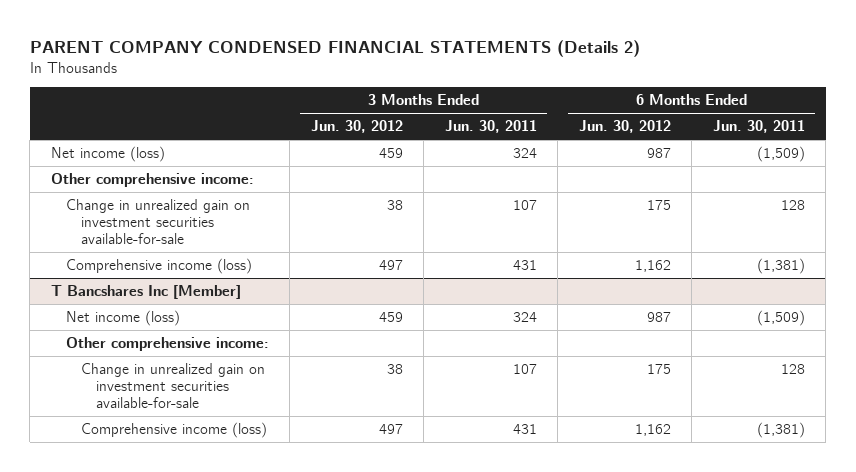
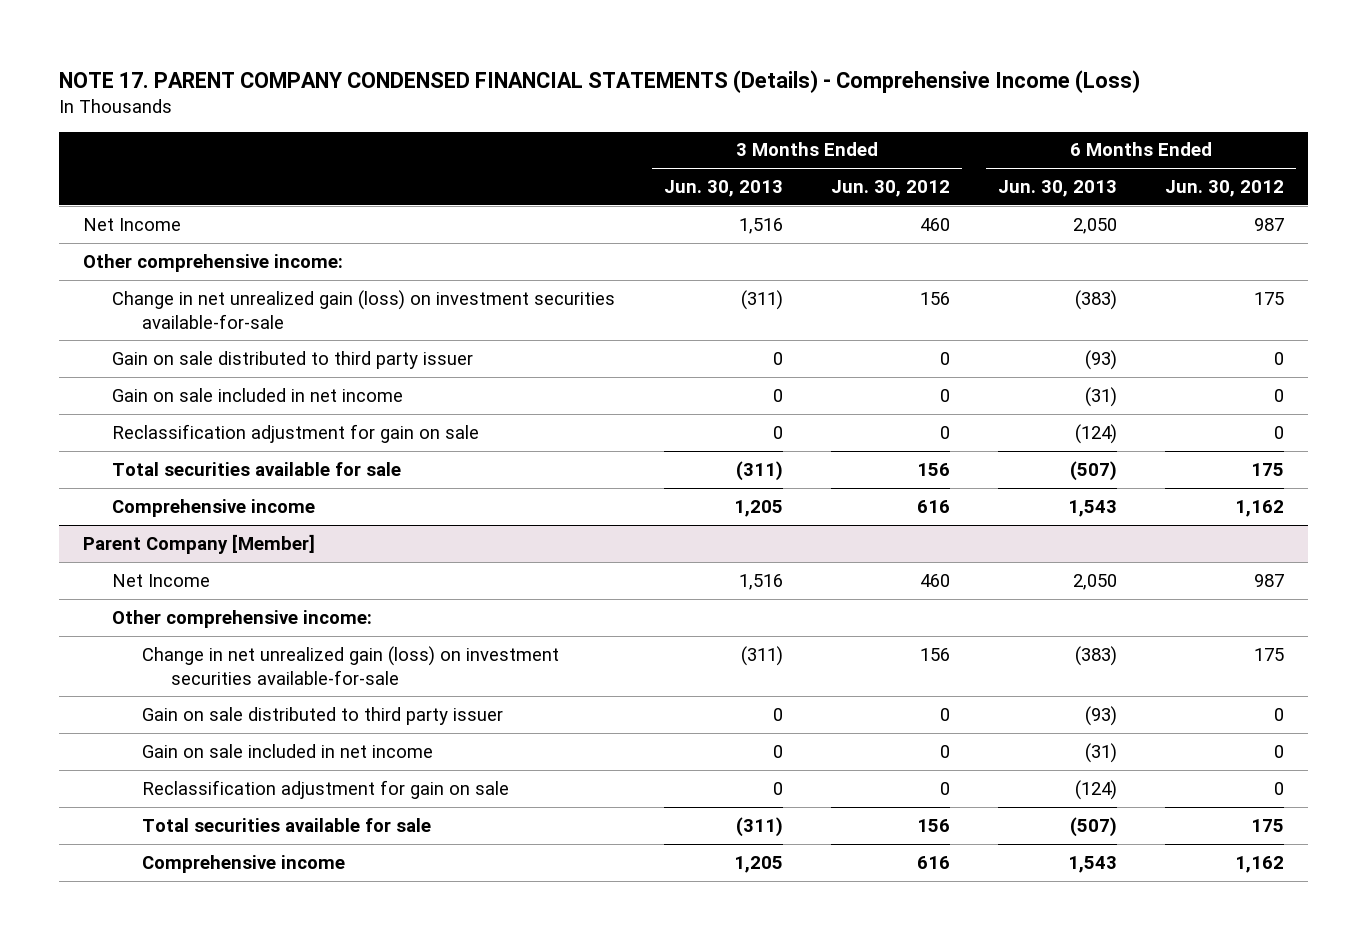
[29,39,640,57] PARENT COMPANY CONDENSED FINANCIAL STATEMENTS (Details 2) -> [59,69,1141,93] NOTE 17. PARENT COMPANY CONDENSED FINANCIAL STATEMENTS (Details) - Comprehensive Income (Loss)
[444,120,537,134] Jun. 30, 2011 -> none
[712,120,805,134] Jun. 30, 2011 -> none
none -> [663,179,783,197] Jun. 30, 2013
none -> [997,179,1117,197] Jun. 30, 2013
[50,146,165,163] Net income (loss) -> [83,217,182,231] Net Income
[378,148,403,159] 459 -> [919,217,950,231] 460
[50,285,241,300] T Bancshares Inc [Member] -> none
[65,199,250,245] Change in unrealized gain on investment securities available-for-sale -> [112,289,616,329] Change in net unrealized gain (loss) on investment securities available-for-sale
[386,200,403,211] 38 -> [919,291,950,305] 156
none -> [112,350,474,369] Gain on sale distributed to third party issuer
none -> [112,387,404,402] Gain on sale included in net income
none -> [112,423,480,443] Reclassification adjustment for gain on sale
none -> [112,461,402,476] Total securities available for sale
[65,258,252,275] Comprehensive income (loss) -> [112,498,316,517] Comprehensive income
[378,260,403,271] 497 -> [916,499,950,513] 616
none -> [83,533,316,554] Parent Company [Member]
[65,310,180,327] Net income (loss) -> [112,573,211,587] Net Income
[378,312,403,323] 459 -> [919,573,950,587] 460
[80,363,265,409] Change in unrealized gain on investment securities available-for-sale -> [141,645,559,685] Change in net unrealized gain (loss) on investment securities available-for-sale
[386,364,403,375] 38 -> [919,647,950,661] 156
none -> [141,706,503,725] Gain on sale distributed to third party issuer
none -> [141,743,433,758] Gain on sale included in net income
none -> [141,779,509,799] Reclassification adjustment for gain on sale
none -> [141,817,431,832] Total securities available for sale
[80,422,267,439] Comprehensive income (loss) -> [141,854,345,873] Comprehensive income
[378,424,403,435] 497 -> [916,855,950,869] 616

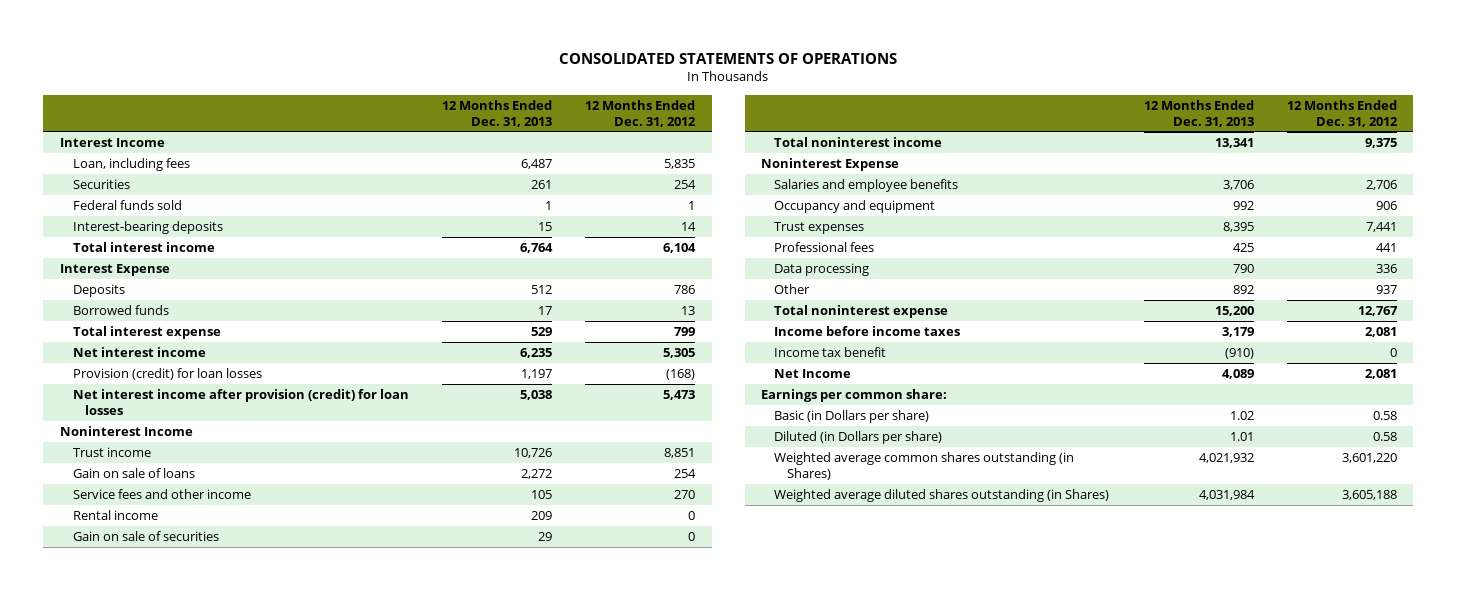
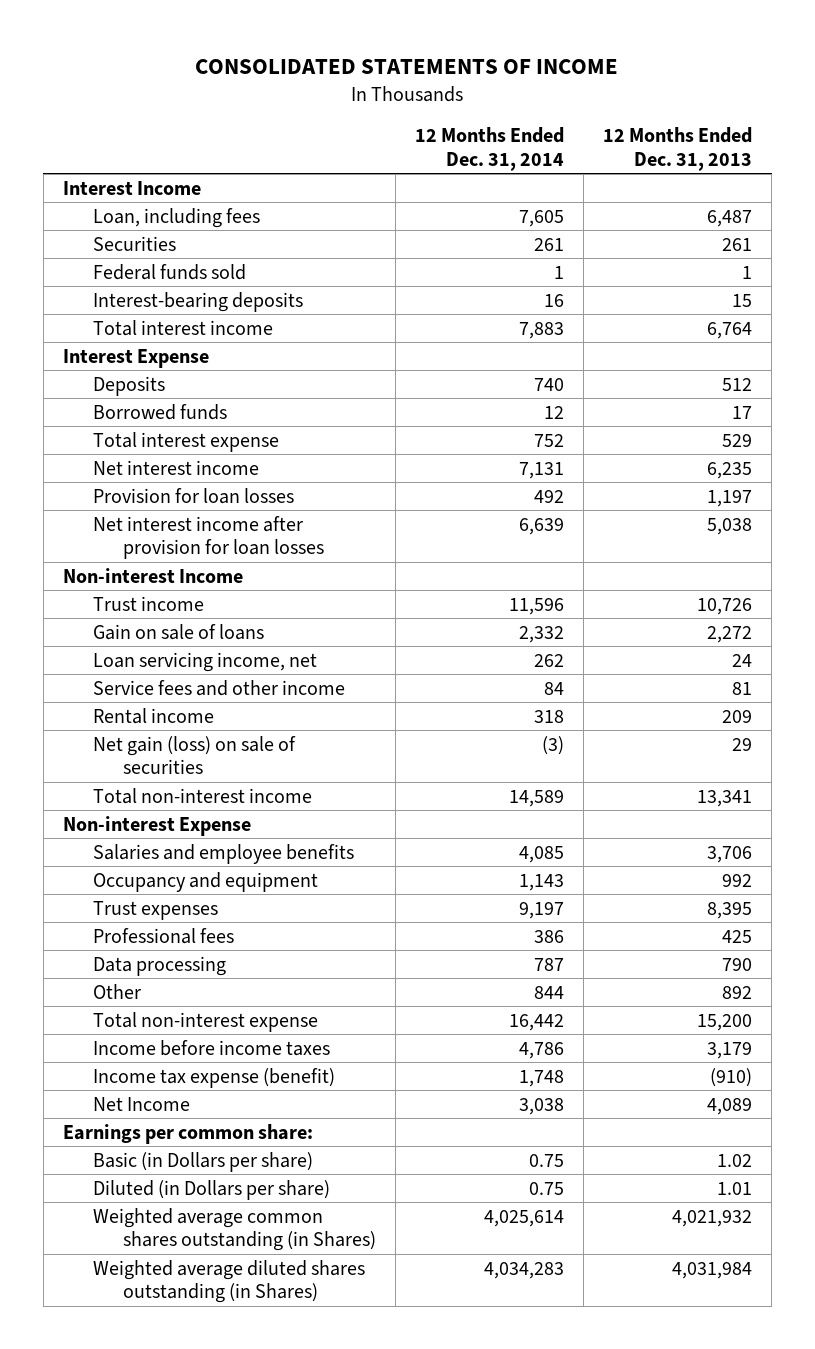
[559,52,898,64] CONSOLIDATED STATEMENTS OF OPERATIONS -> [195,59,619,75] CONSOLIDATED STATEMENTS OF INCOME
[585,99,697,127] 12 Months Ended Dec. 31, 2012 -> none
none -> [415,127,565,171] 12 Months Ended Dec. 31, 2014
[59,426,193,437] Noninterest Income -> none
[72,368,262,381] Provision (credit) for loan losses -> [92,487,294,504] Provision for loan losses
[72,389,409,415] Net interest income after provision (credit) for loan losses -> [92,515,325,560] Net interest income after provision for loan losses
none -> [62,567,243,583] Non-interest Income
none -> [92,651,317,672] Loan servicing income, net
[530,490,552,500] 105 -> [732,681,753,695] 81
[761,158,900,172] Noninterest Expense -> none
[72,531,219,542] Gain on sale of securities -> [92,735,296,775] Net gain (loss) on sale of securities
[774,137,943,148] Total noninterest income -> [92,787,312,804] Total non-interest income
none -> [62,815,251,836] Non-interest Expense
[774,305,949,319] Total noninterest expense -> [92,1011,318,1032] Total non-interest expense
[774,347,887,358] Income tax benefit -> [92,1067,335,1088] Income tax expense (benefit)

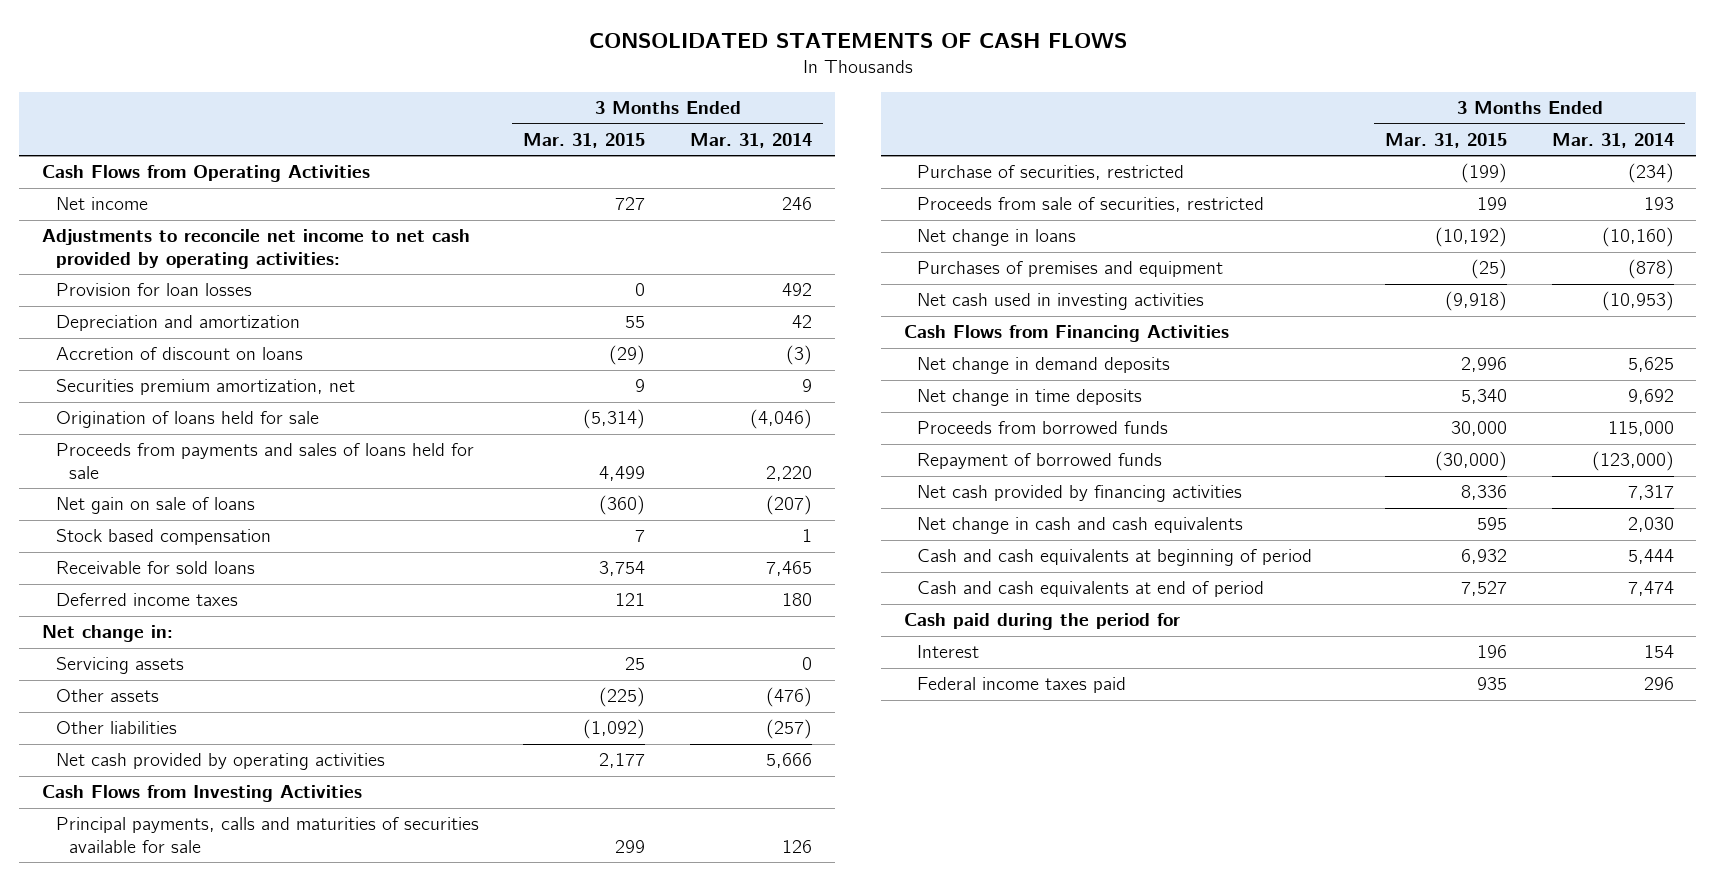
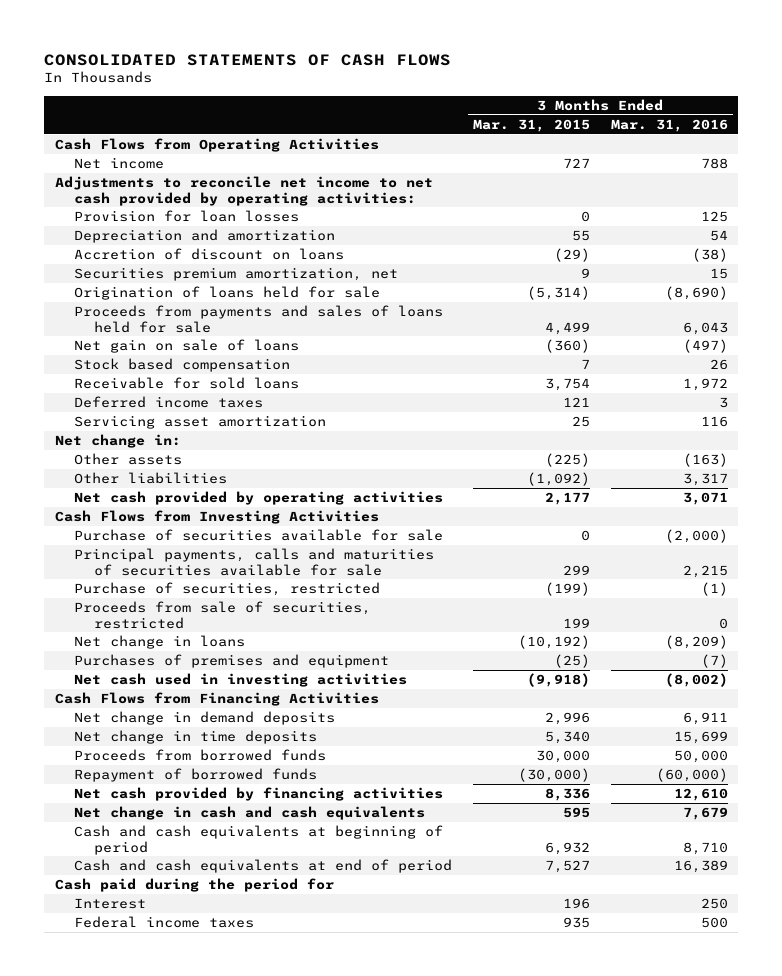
[690,132,813,148] Mar. 31, 2014 -> none
none -> [610,118,728,132] Mar. 31, 2016
none -> [74,415,327,430] Servicing asset amortization
[55,657,184,675] Servicing assets -> none
none -> [74,529,444,542] Purchase of securities available for sale
[917,677,1127,694] Federal income taxes paid -> [74,916,255,929] Federal income taxes

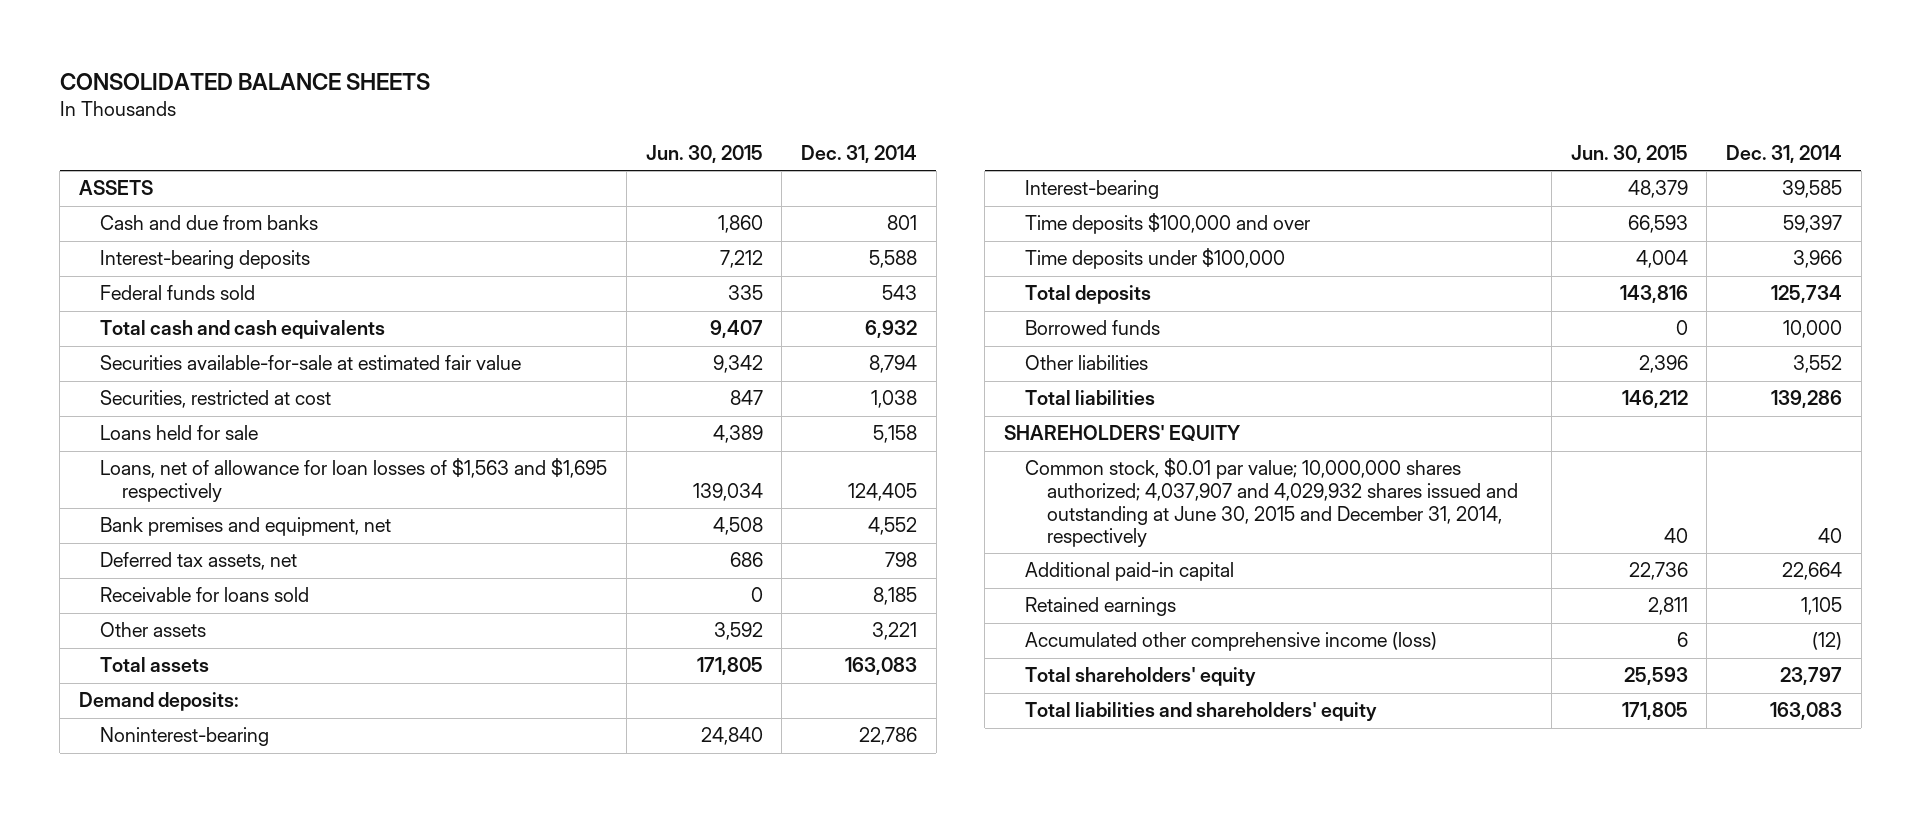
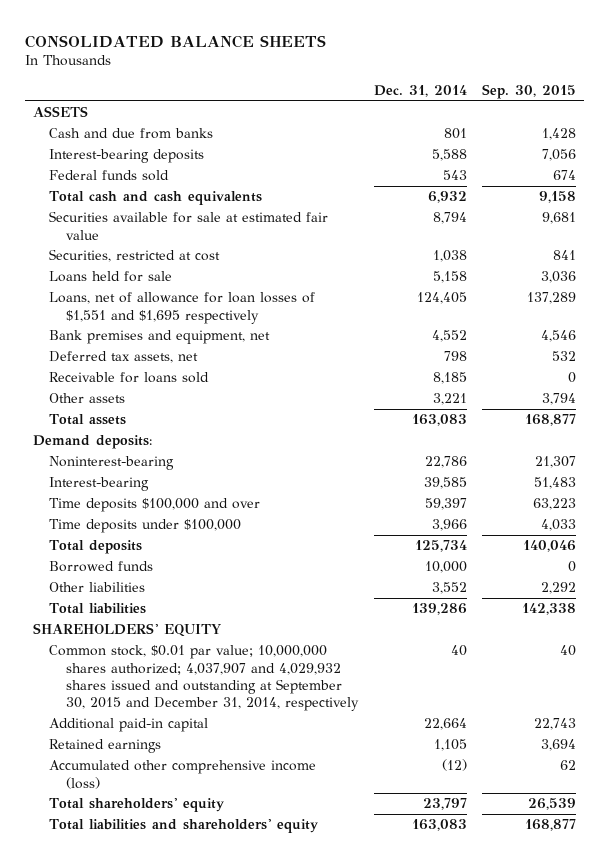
[645,144,763,163] Jun. 30, 2015 -> none
none -> [482,83,577,99] Sep. 30, 2015
[100,355,522,371] Securities available-for-sale at estimated fair value -> [49,211,329,240] Securities available for sale at estimated fair value
[100,458,608,503] Loans, net of allowance for loan losses of $1,563 and $1,695 respectively -> [49,292,316,324] Loans, net of allowance for loan losses of $1,551 and $1,695 respectively
[1025,458,1518,548] Common stock, $0.01 par value; 10,000,000 shares authorized; 4,037,907 and 4,029,932 shares issued and outstanding at June 30, 2015 and December 31, 2014, respectively -> [49,645,359,711] Common stock, $0.01 par value; 10,000,000 shares authorized; 4,037,907 and 4,029,932 shares issued and outstanding at September 30, 2015 and December 31, 2014, respectively

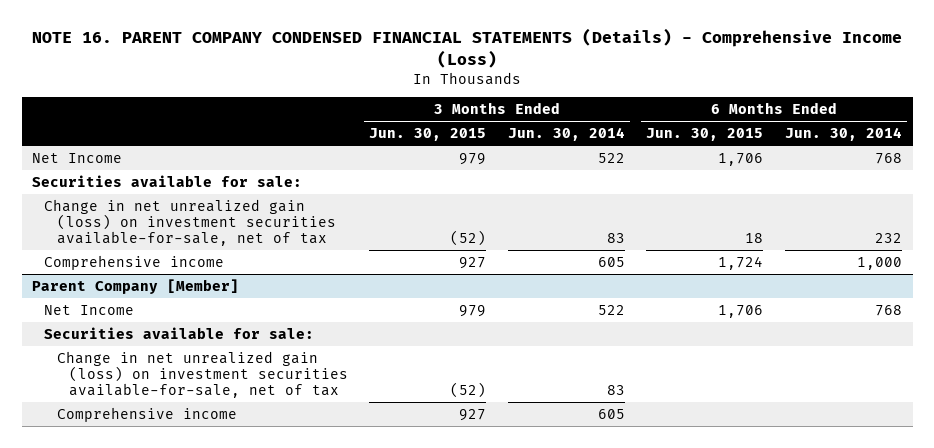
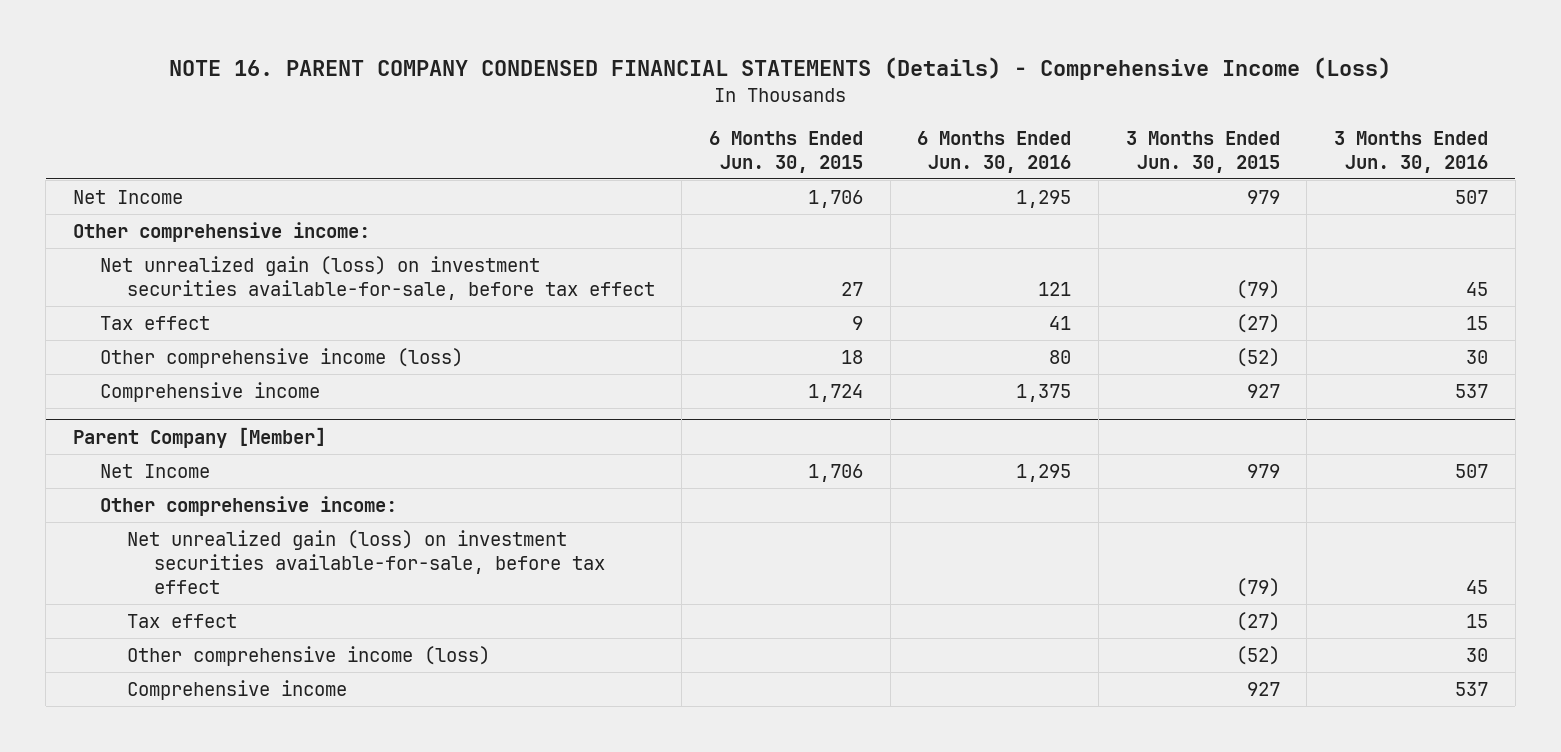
[507,127,625,142] Jun. 30, 2014 -> none
[784,127,902,142] Jun. 30, 2014 -> none
none -> [917,130,1072,173] 6 Months Ended Jun. 30, 2016
none -> [1333,130,1488,173] 3 Months Ended Jun. 30, 2016
[32,174,303,187] Securities available for sale: -> none
none -> [73,222,371,243] Other comprehensive income:
[44,198,336,247] Change in net unrealized gain (loss) on investment securities available-for-sale, net of tax -> [99,256,655,300] Net unrealized gain (loss) on investment securities available-for-sale, before tax effect
[450,230,487,247] (52) -> [1235,279,1280,299] (79)
[745,233,764,244] 18 -> [841,281,864,296] 27
none -> [99,316,210,331] Tax effect
none -> [99,348,463,369] Other comprehensive income (loss)
[44,326,315,339] Securities available for sale: -> none
none -> [99,496,397,517] Other comprehensive income:
[56,350,348,399] Change in net unrealized gain (loss) on investment securities available-for-sale, net of tax -> [126,530,605,594] Net unrealized gain (loss) on investment securities available-for-sale, before tax effect
[450,382,487,399] (52) -> [1235,577,1280,597] (79)
none -> [126,614,237,629] Tax effect
none -> [126,646,490,667] Other comprehensive income (loss)

